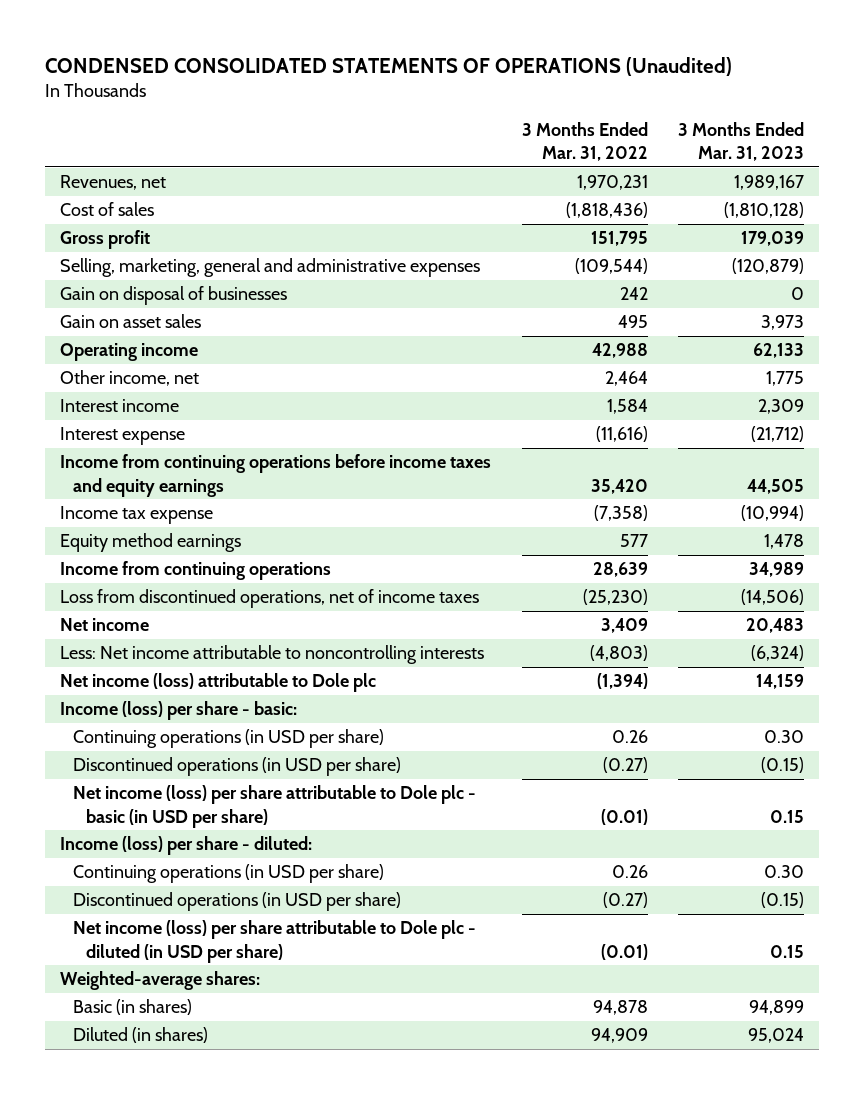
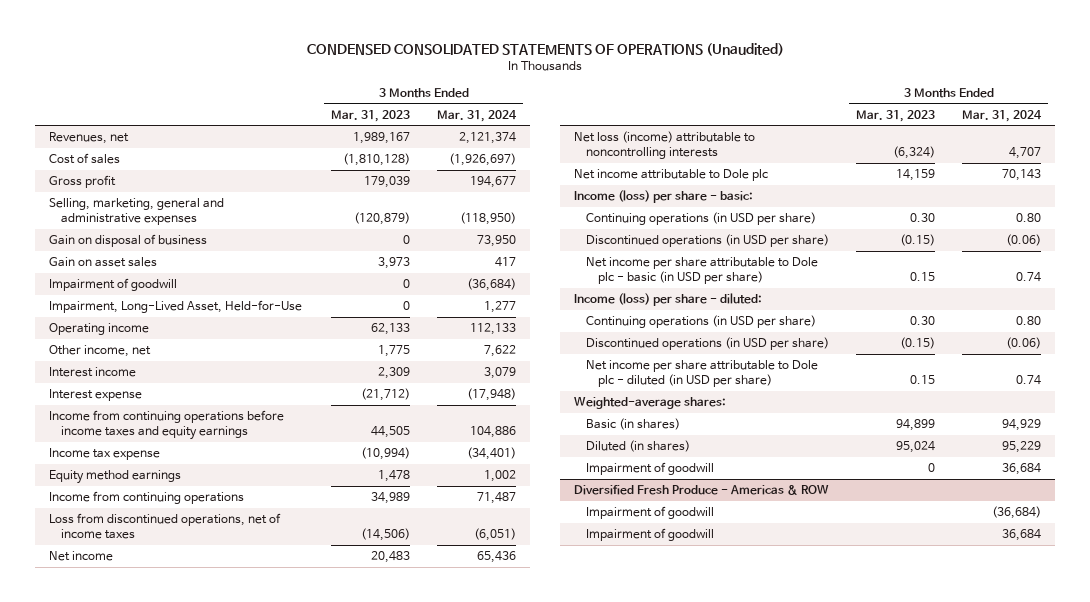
[521,121,648,161] 3 Months Ended Mar. 31, 2022 -> none
none -> [437,109,518,122] Mar. 31, 2024
[60,286,288,306] Gain on disposal of businesses -> [48,234,207,248] Gain on disposal of business
none -> [48,278,177,292] Impairment of goodwill
none -> [48,300,302,314] Impairment, Long-Lived Asset, Held-for-Use
[60,645,485,665] Less: Net income attributable to noncontrolling interests -> [573,131,755,160] Net loss (income) attributable to noncontrolling interests
[60,673,377,693] Net income (loss) attributable to Dole plc -> [573,169,768,182] Net income attributable to Dole plc
[73,785,477,828] Net income (loss) per share attributable to Dole plc - basic (in USD per share) -> [585,257,818,285] Net income per share attributable to Dole plc - basic (in USD per share)
[73,920,477,963] Net income (loss) per share attributable to Dole plc - diluted (in USD per share) -> [585,360,818,388] Net income per share attributable to Dole plc - diluted (in USD per share)
none -> [585,462,714,476] Impairment of goodwill
none -> [573,485,829,496] Diversified Fresh Produce - Americas & ROW
none -> [585,506,714,520] Impairment of goodwill
none -> [585,528,714,542] Impairment of goodwill

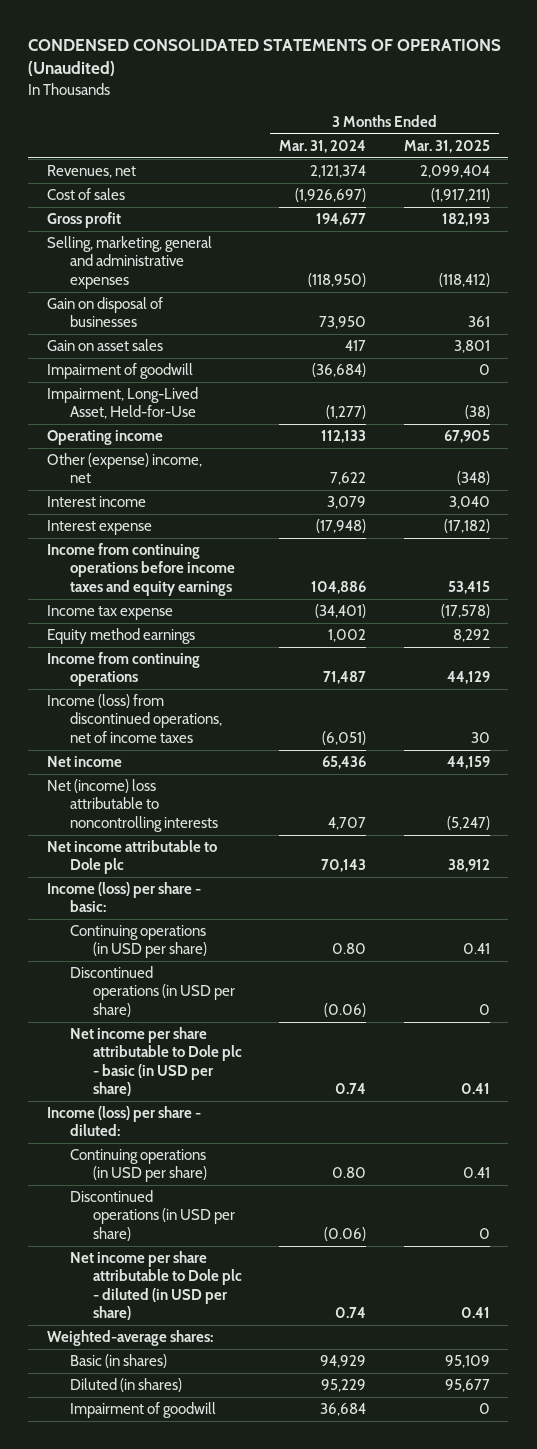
[331,109,411,122] Mar. 31, 2023 -> none
none -> [403,139,490,153] Mar. 31, 2025
[48,234,207,248] Gain on disposal of business -> [46,297,163,328] Gain on disposal of businesses
[484,301,517,314] 1,277 -> [326,405,367,420] (1,277)
[48,345,151,358] Other income, net -> [46,453,202,484] Other (expense) income, net
[48,513,281,540] Loss from discontinued operations, net of income taxes -> [46,694,223,743] Income (loss) from discontinued operations, net of income taxes
[573,131,755,160] Net loss (income) attributable to noncontrolling interests -> [46,779,219,832] Net (income) loss attributable to noncontrolling interests
[573,485,829,496] Diversified Fresh Produce - Americas & ROW -> none
[585,506,714,520] Impairment of goodwill -> none
[585,528,714,542] Impairment of goodwill -> none

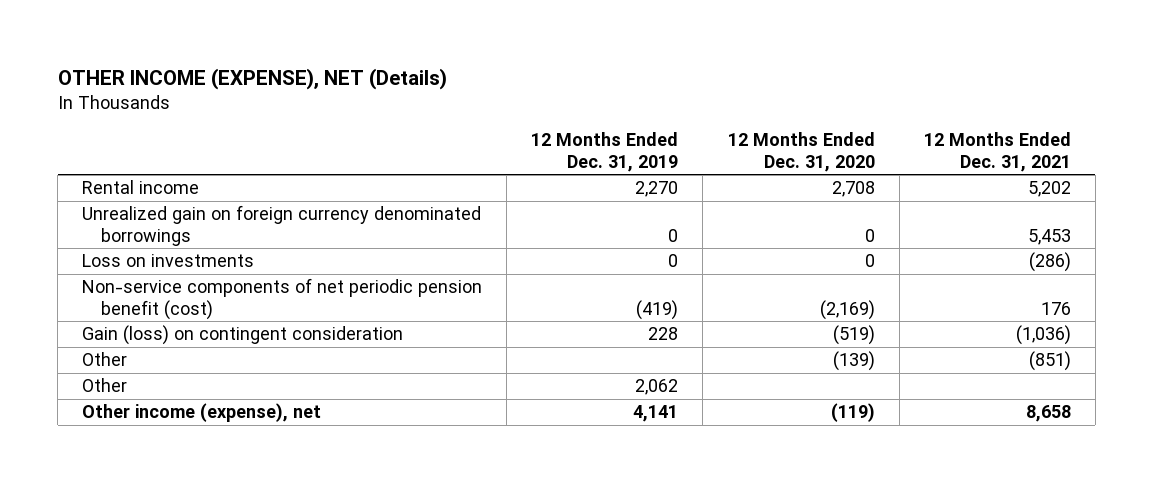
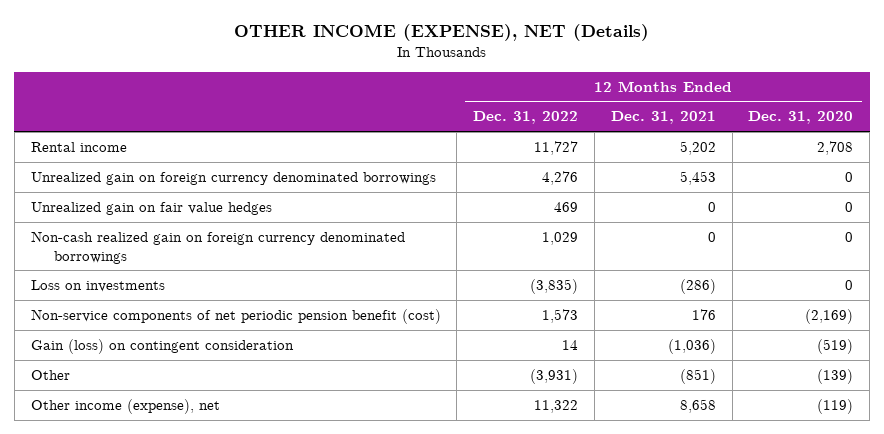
[531,132,679,172] 12 Months Ended Dec. 31, 2019 -> none
none -> [473,111,579,125] Dec. 31, 2022
none -> [30,201,272,215] Unrealized gain on fair value hedges
none -> [30,230,405,264] Non-cash realized gain on foreign currency denominated borrowings
[82,378,128,393] Other -> none

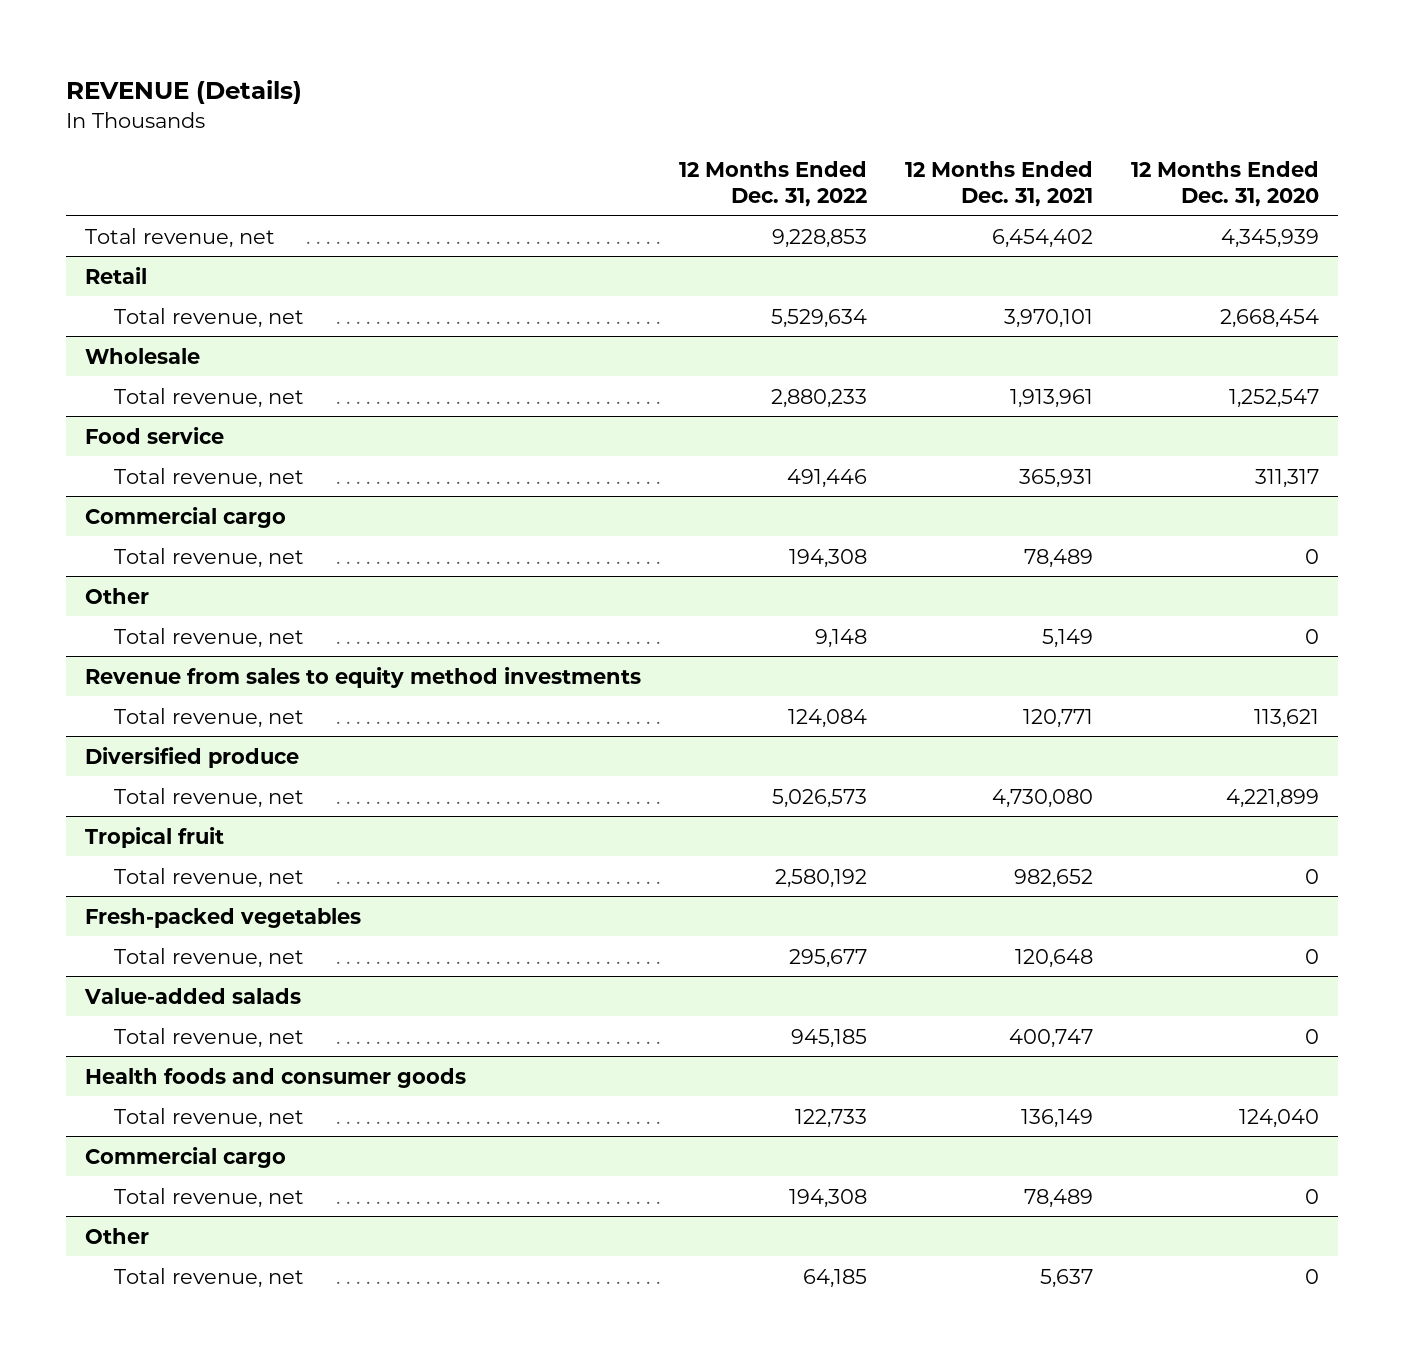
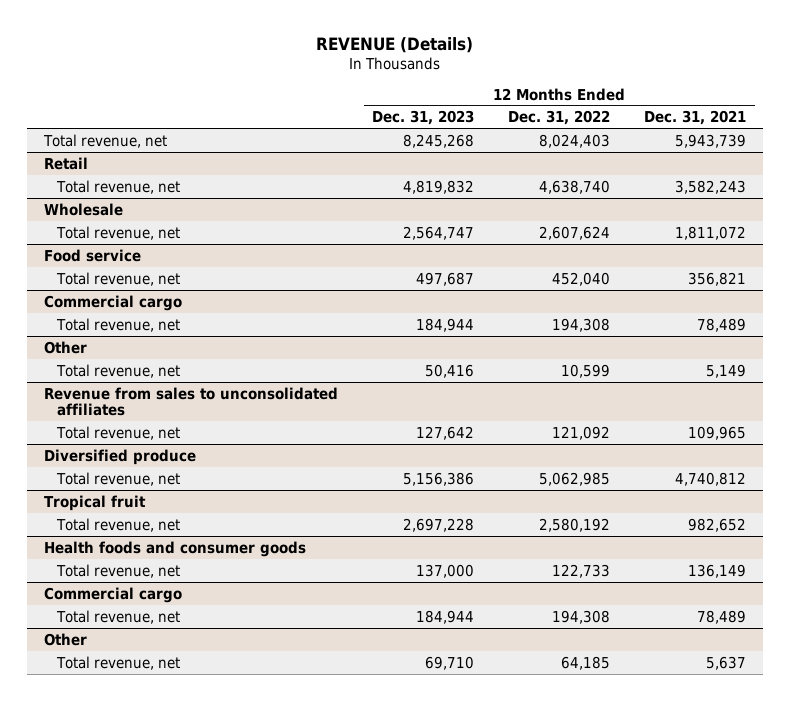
[1130,160,1319,207] 12 Months Ended Dec. 31, 2020 -> none
none -> [372,110,475,126] Dec. 31, 2023
[772,228,868,248] 9,228,853 -> [539,133,611,148] 8,024,403
[991,228,1093,248] 6,454,402 -> [675,133,747,148] 5,943,739
[771,308,868,328] 5,529,634 -> [539,179,611,194] 4,638,740
[1003,308,1093,328] 3,970,101 -> [675,179,747,194] 3,582,243
[771,388,868,408] 2,880,233 -> [539,225,611,240] 2,607,624
[1009,388,1093,408] 1,913,961 -> [675,225,747,240] 1,811,072
[787,468,868,488] 491,446 -> [552,271,611,286] 452,040
[1018,468,1093,488] 365,931 -> [688,271,747,286] 356,821
[815,628,868,648] 9,148 -> [561,363,611,378] 10,599
[85,666,642,688] Revenue from sales to equity method investments -> [44,386,339,417] Revenue from sales to unconsolidated affiliates
[788,708,868,728] 124,084 -> [552,425,611,440] 121,092
[1022,708,1093,728] 120,771 -> [688,425,747,440] 109,965
[772,788,868,808] 5,026,573 -> [539,471,611,486] 5,062,985
[991,788,1093,808] 4,730,080 -> [675,471,747,486] 4,740,812
[85,907,362,928] Fresh-packed vegetables -> none
[114,947,305,968] Total revenue, net -> none
[84,987,302,1004] Value-added salads -> none
[114,1027,305,1048] Total revenue, net -> none

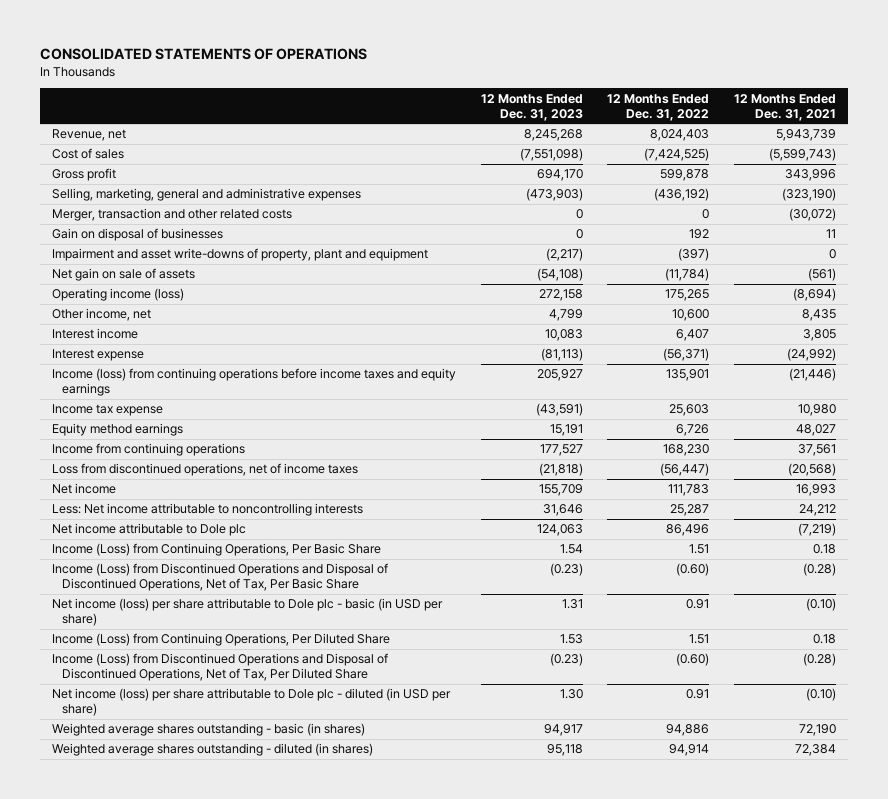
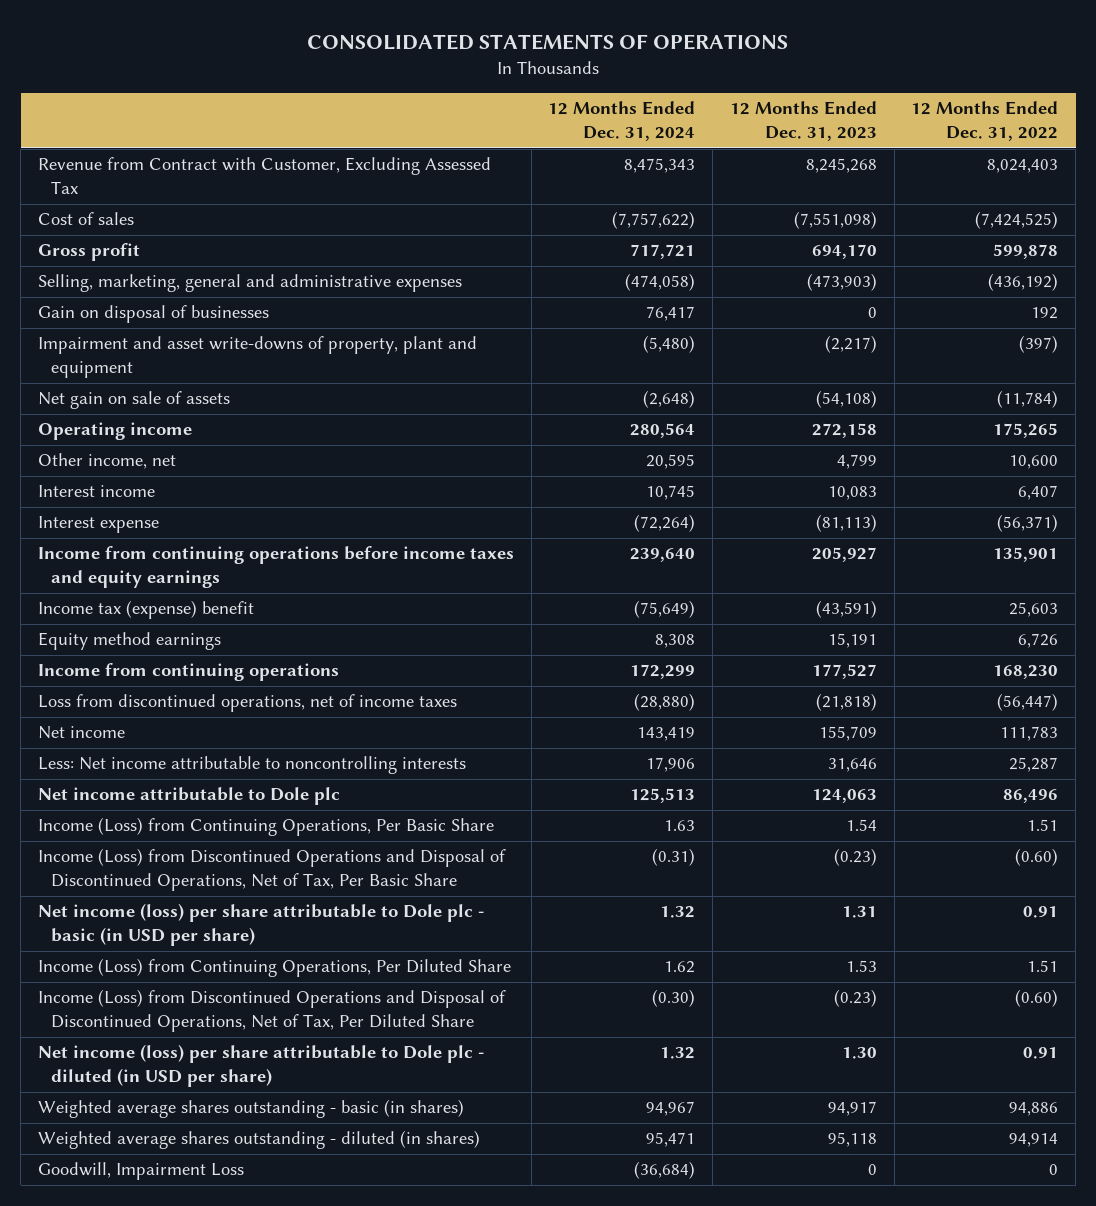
[733,93,836,121] 12 Months Ended Dec. 31, 2021 -> none
none -> [548,101,696,142] 12 Months Ended Dec. 31, 2024
[51,129,126,142] Revenue, net -> [37,157,491,195] Revenue from Contract with Customer, Excluding Assessed Tax
[51,208,292,222] Merger, transaction and other related costs -> none
[51,288,184,302] Operating income (loss) -> [37,422,192,441] Operating income
[51,368,456,397] Income (loss) from continuing operations before income taxes and equity earnings -> [37,546,514,589] Income from continuing operations before income taxes and equity earnings
[51,404,163,417] Income tax expense -> [37,600,254,620] Income tax (expense) benefit
none -> [37,1162,244,1181] Goodwill, Impairment Loss

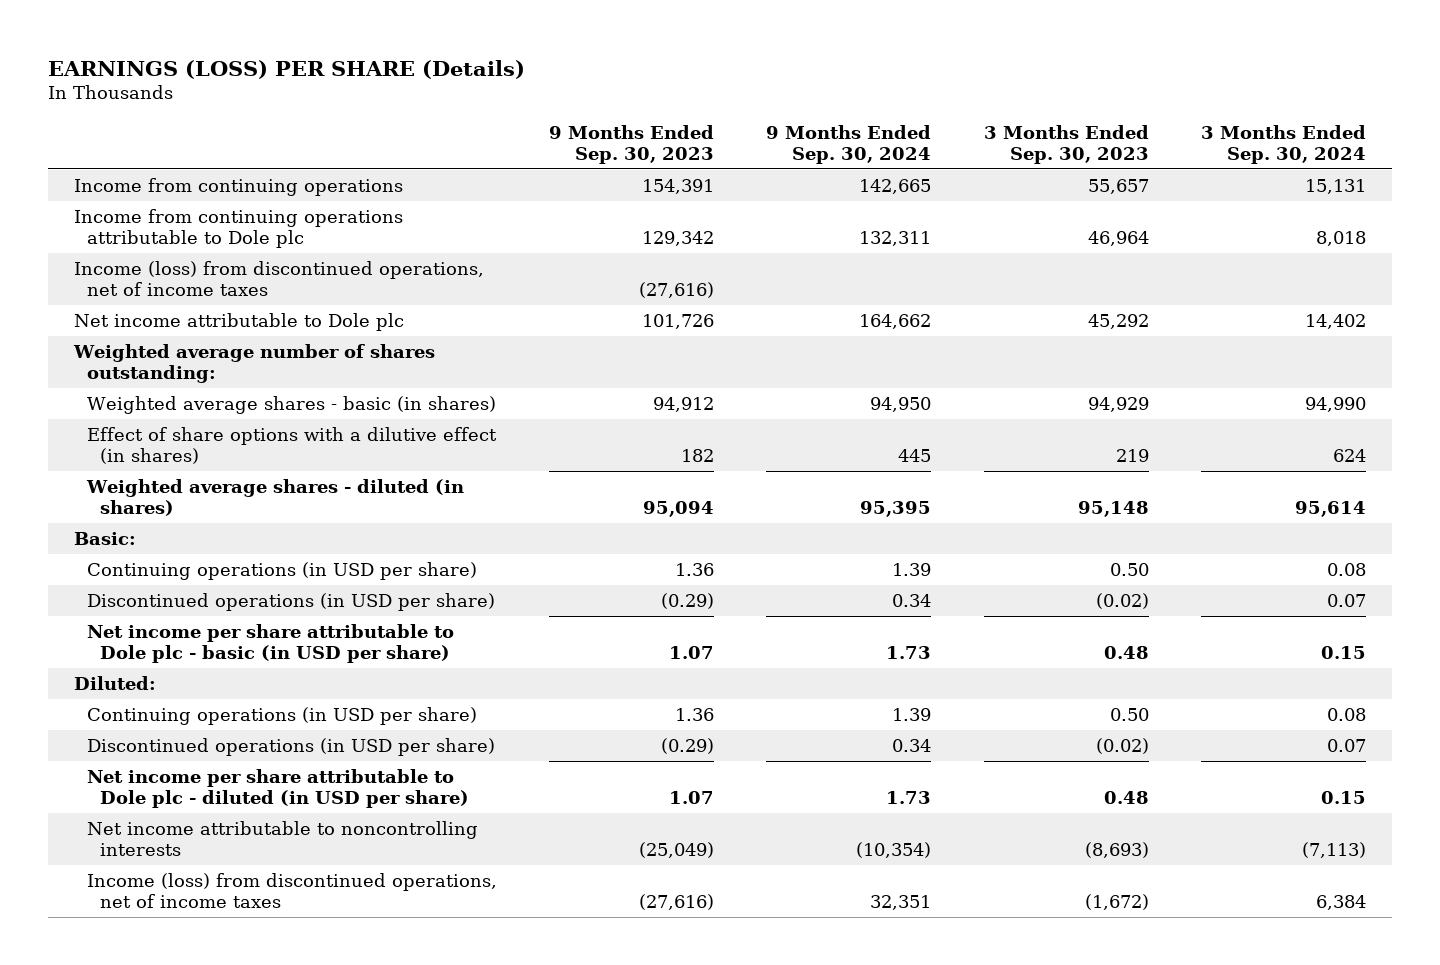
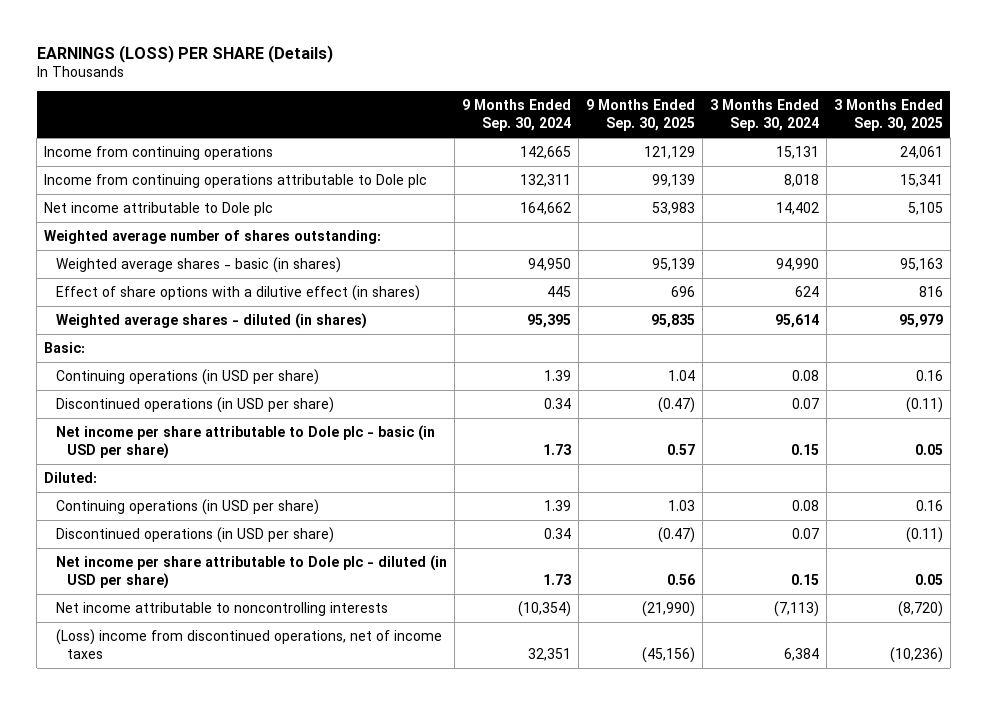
[549,125,715,164] 9 Months Ended Sep. 30, 2023 -> none
[983,125,1149,164] 3 Months Ended Sep. 30, 2023 -> none
none -> [585,99,695,132] 9 Months Ended Sep. 30, 2025
none -> [833,99,943,132] 3 Months Ended Sep. 30, 2025
[74,261,485,296] Income (loss) from discontinued operations, net of income taxes -> none
[87,873,498,908] Income (loss) from discontinued operations, net of income taxes -> [55,629,442,659] (Loss) income from discontinued operations, net of income taxes

